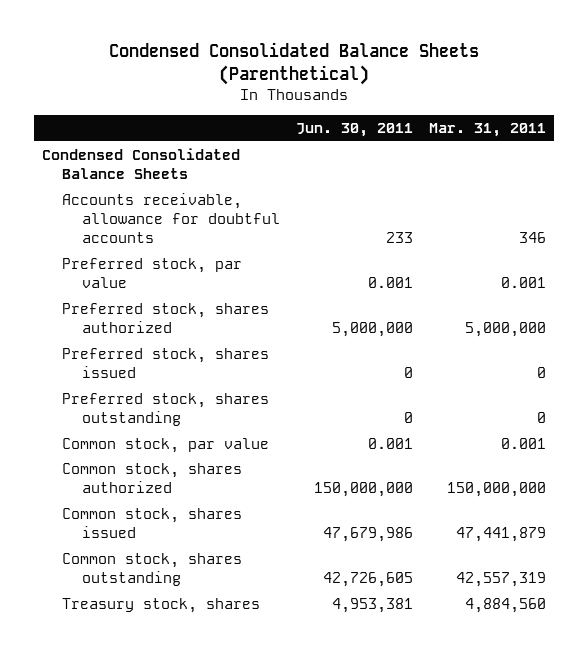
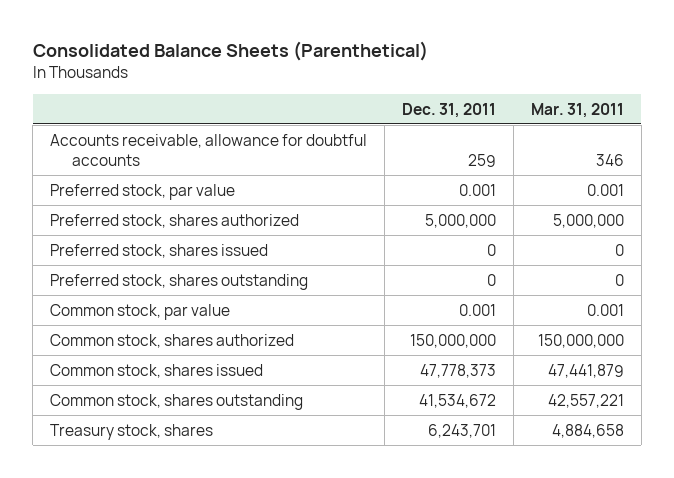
[108,42,479,86] Condensed Consolidated Balance Sheets (Parenthetical) -> [32,41,428,62] Consolidated Balance Sheets (Parenthetical)
[296,123,414,138] Jun. 30, 2011 -> none
none -> [401,102,496,118] Dec. 31, 2011
[41,147,240,180] Condensed Consolidated Balance Sheets -> none
[456,572,547,588] 42,557,319 -> [547,393,624,408] 42,557,221
[465,597,547,613] 4,884,560 -> [551,423,624,438] 4,884,658

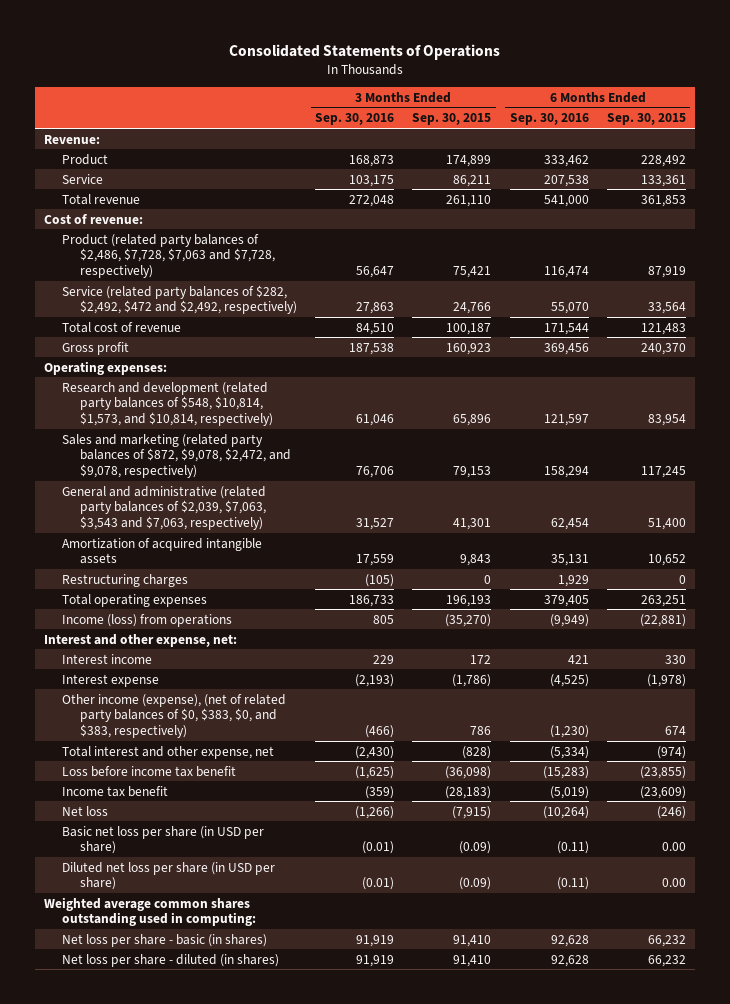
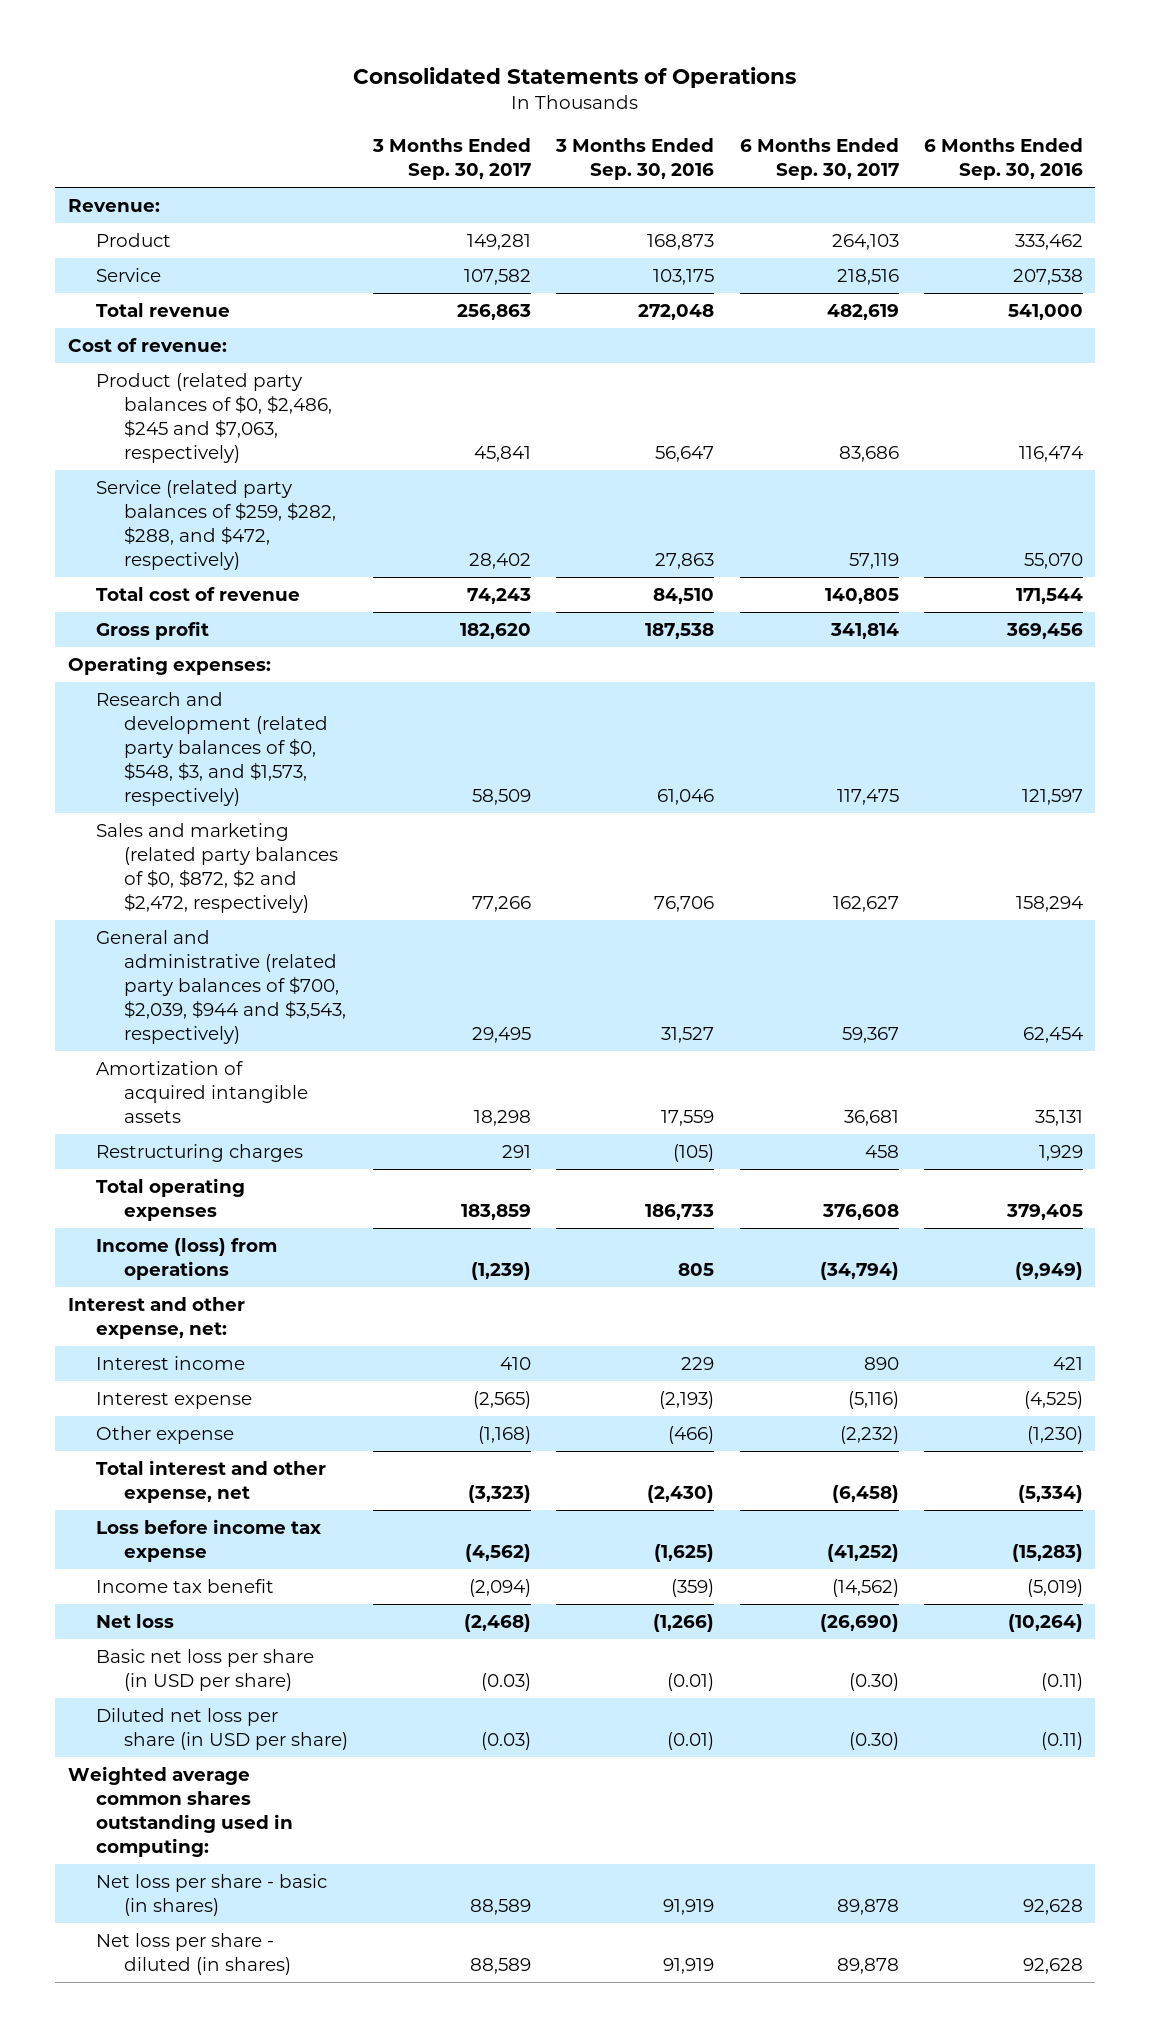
[412,113,492,126] Sep. 30, 2015 -> none
[606,113,686,126] Sep. 30, 2015 -> none
none -> [372,138,532,181] 3 Months Ended Sep. 30, 2017
none -> [739,138,899,181] 6 Months Ended Sep. 30, 2017
[62,233,276,278] Product (related party balances of $2,486, $7,728, $7,063 and $7,728, respectively) -> [95,373,333,463] Product (related party balances of $0, $2,486, $245 and $7,063, respectively)
[62,284,298,315] Service (related party balances of $282, $2,492, $472 and $2,492, respectively) -> [95,480,337,570] Service (related party balances of $259, $282, $288, and $472, respectively)
[62,381,274,426] Research and development (related party balances of $548, $10,814, $1,573, and $10,814, respectively) -> [95,692,329,806] Research and development (related party balances of $0, $548, $3, and $1,573, respectively)
[62,433,292,478] Sales and marketing (related party balances of $872, $9,078, $2,472, and $9,078, respectively) -> [95,823,339,913] Sales and marketing (related party balances of $0, $872, $2 and $2,472, respectively)
[62,485,267,530] General and administrative (related party balances of $2,039, $7,063, $3,543 and $7,063, respectively) -> [95,930,347,1044] General and administrative (related party balances of $700, $2,039, $944 and $3,543, respectively)
[62,693,287,738] Other income (expense), (net of related party balances of $0, $383, $0, and $383, respectively) -> [95,1426,234,1445] Other expense
[62,765,237,777] Loss before income tax benefit -> [95,1519,321,1563] Loss before income tax expense

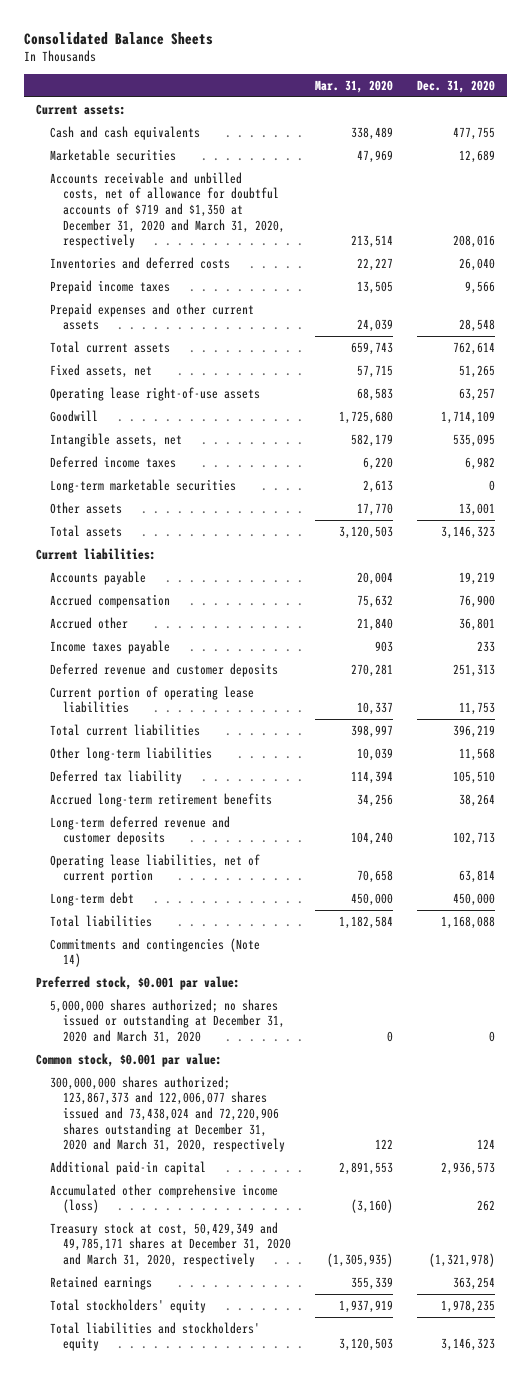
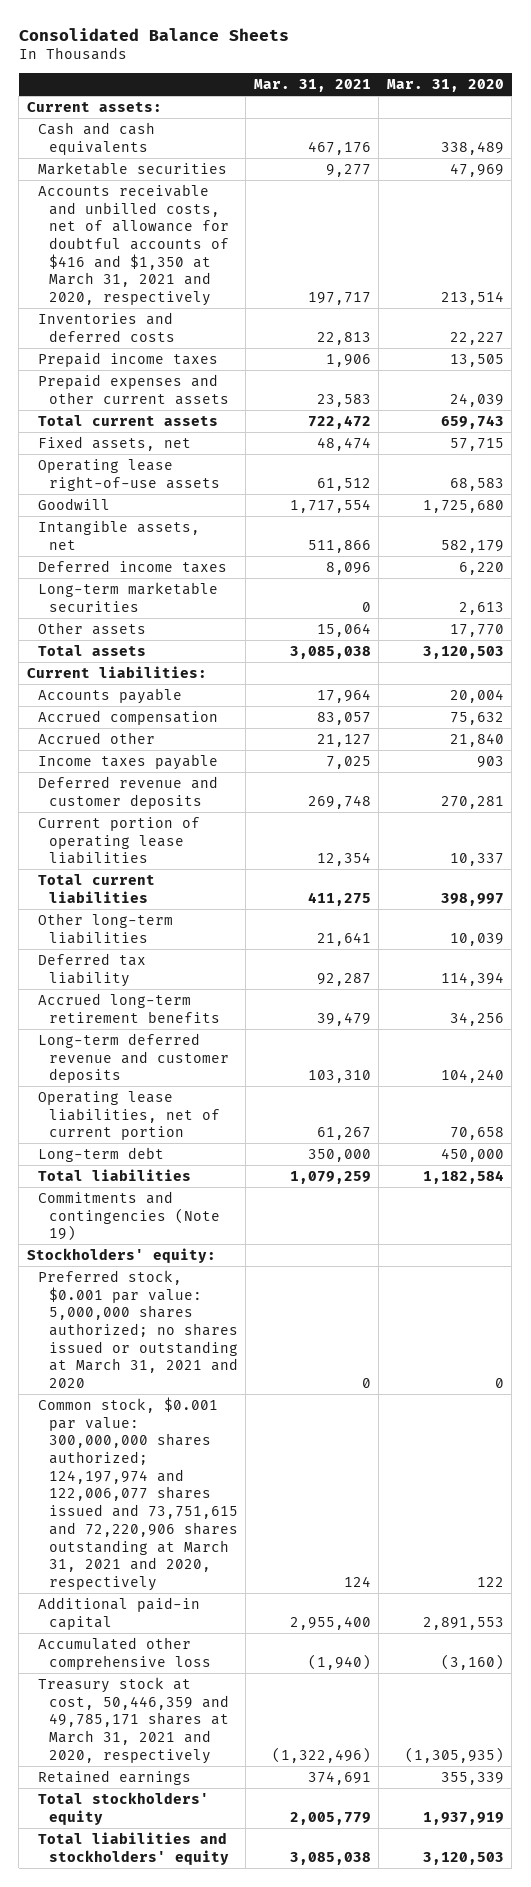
[416,80,495,94] Dec. 31, 2020 -> none
none -> [253,79,371,93] Mar. 31, 2021
[49,171,286,249] Accounts receivable and unbilled costs, net of allowance for doubtful accounts of $719 and $1,350 at December 31, 2020 and March 31, 2020, respectively -> [37,183,229,307] Accounts receivable and unbilled costs, net of allowance for doubtful accounts of $416 and $1,350 at March 31, 2021 and 2020, respectively
[35,975,240,990] Preferred stock, $0.001 par value: -> none
[35,1052,222,1067] Common stock, $0.001 par value: -> none
[49,937,260,968] Commitments and contingencies (Note 14) -> [37,1190,220,1242] Commitments and contingencies (Note 19)
none -> [26,1247,216,1263] Stockholders' equity:
[49,998,286,1045] 5,000,000 shares authorized; no shares issued or outstanding at December 31, 2020 and March 31, 2020 -> [37,1269,238,1389] Preferred stock, $0.001 par value: 5,000,000 shares authorized; no shares issued or outstanding at March 31, 2021 and 2020
[49,1075,286,1153] 300,000,000 shares authorized; 123,867,373 and 122,006,077 shares issued and 73,438,024 and 72,220,906 shares outstanding at December 31, 2020 and March 31, 2020, respectively -> [37,1396,238,1592] Common stock, $0.001 par value: 300,000,000 shares authorized; 124,197,974 and 122,006,077 shares issued and 73,751,615 and 72,220,906 shares outstanding at March 31, 2021 and 2020, respectively
[49,1183,278,1214] Accumulated other comprehensive income (loss) -> [37,1636,211,1670] Accumulated other comprehensive loss
[49,1221,292,1268] Treasury stock at cost, 50,429,349 and 49,785,171 shares at December 31, 2020 and March 31, 2020, respectively -> [37,1676,229,1764] Treasury stock at cost, 50,446,359 and 49,785,171 shares at March 31, 2021 and 2020, respectively

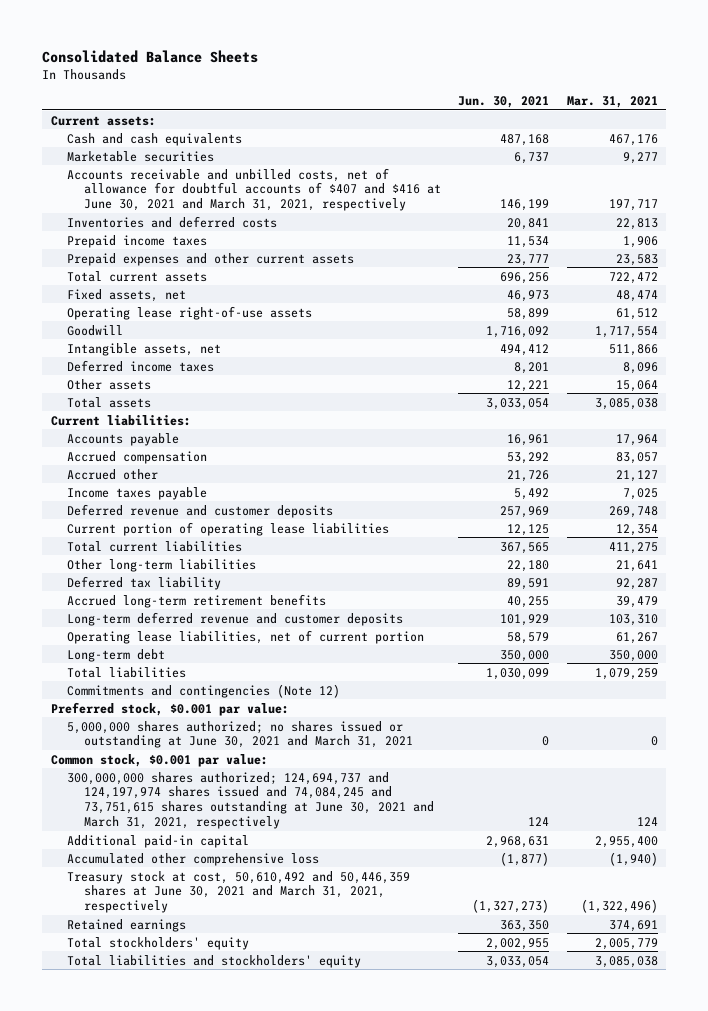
[386,79,504,93] Mar. 31, 2020 -> none
none -> [458,96,550,109] Jun. 30, 2021
[37,183,229,307] Accounts receivable and unbilled costs, net of allowance for doubtful accounts of $416 and $1,350 at March 31, 2021 and 2020, respectively -> [67,167,441,212] Accounts receivable and unbilled costs, net of allowance for doubtful accounts of $407 and $416 at June 30, 2021 and March 31, 2021, respectively
[37,581,218,612] Long-term marketable securities -> none
[26,1247,216,1263] Stockholders' equity: -> none
[37,1190,220,1242] Commitments and contingencies (Note 19) -> [67,683,341,698] Commitments and contingencies (Note 12)
none -> [50,701,289,716] Preferred stock, $0.001 par value:
[37,1269,238,1389] Preferred stock, $0.001 par value: 5,000,000 shares authorized; no shares issued or outstanding at March 31, 2021 and 2020 -> [67,720,413,749] 5,000,000 shares authorized; no shares issued or outstanding at June 30, 2021 and March 31, 2021
none -> [50,753,268,767] Common stock, $0.001 par value:
[37,1396,238,1592] Common stock, $0.001 par value: 300,000,000 shares authorized; 124,197,974 and 122,006,077 shares issued and 73,751,615 and 72,220,906 shares outstanding at March 31, 2021 and 2020, respectively -> [67,771,434,830] 300,000,000 shares authorized; 124,694,737 and 124,197,974 shares issued and 74,084,245 and 73,751,615 shares outstanding at June 30, 2021 and March 31, 2021, respectively
[37,1676,229,1764] Treasury stock at cost, 50,446,359 and 49,785,171 shares at March 31, 2021 and 2020, respectively -> [67,870,411,914] Treasury stock at cost, 50,610,492 and 50,446,359 shares at June 30, 2021 and March 31, 2021, respectively

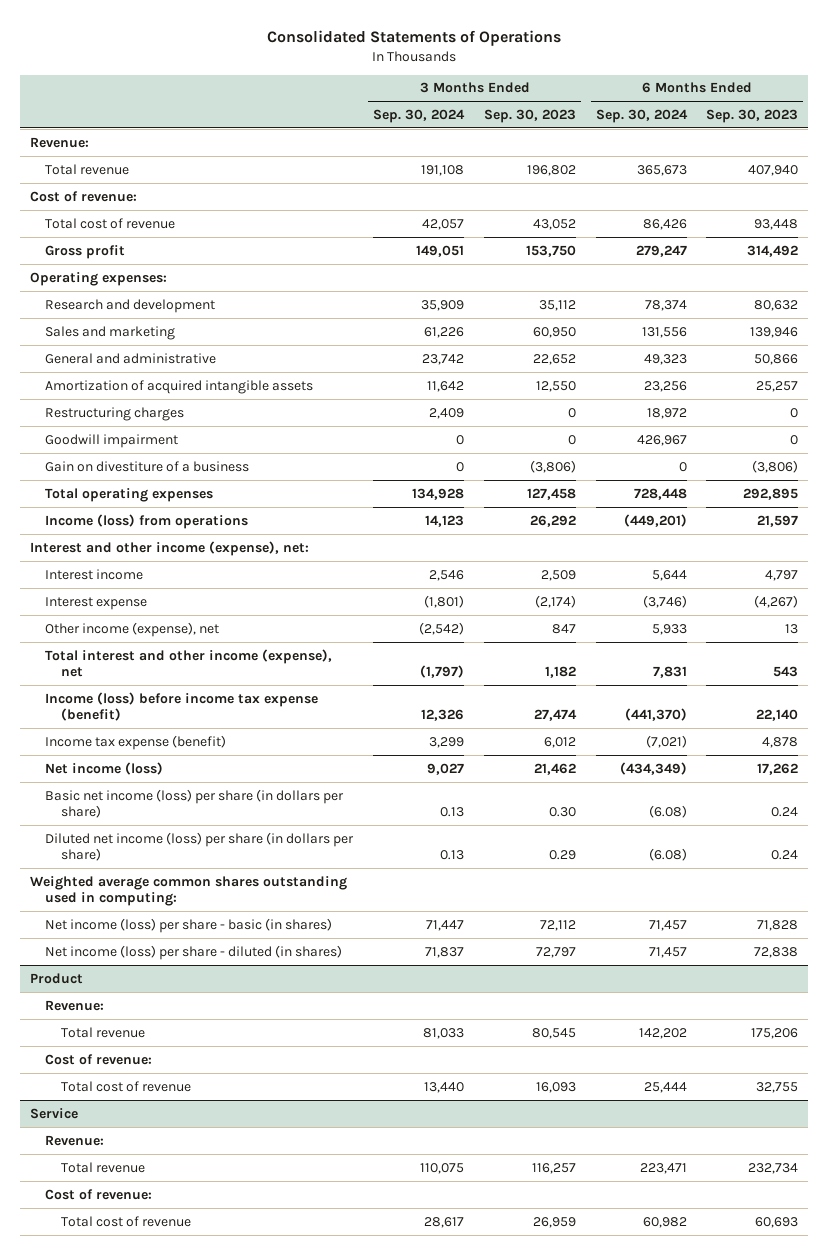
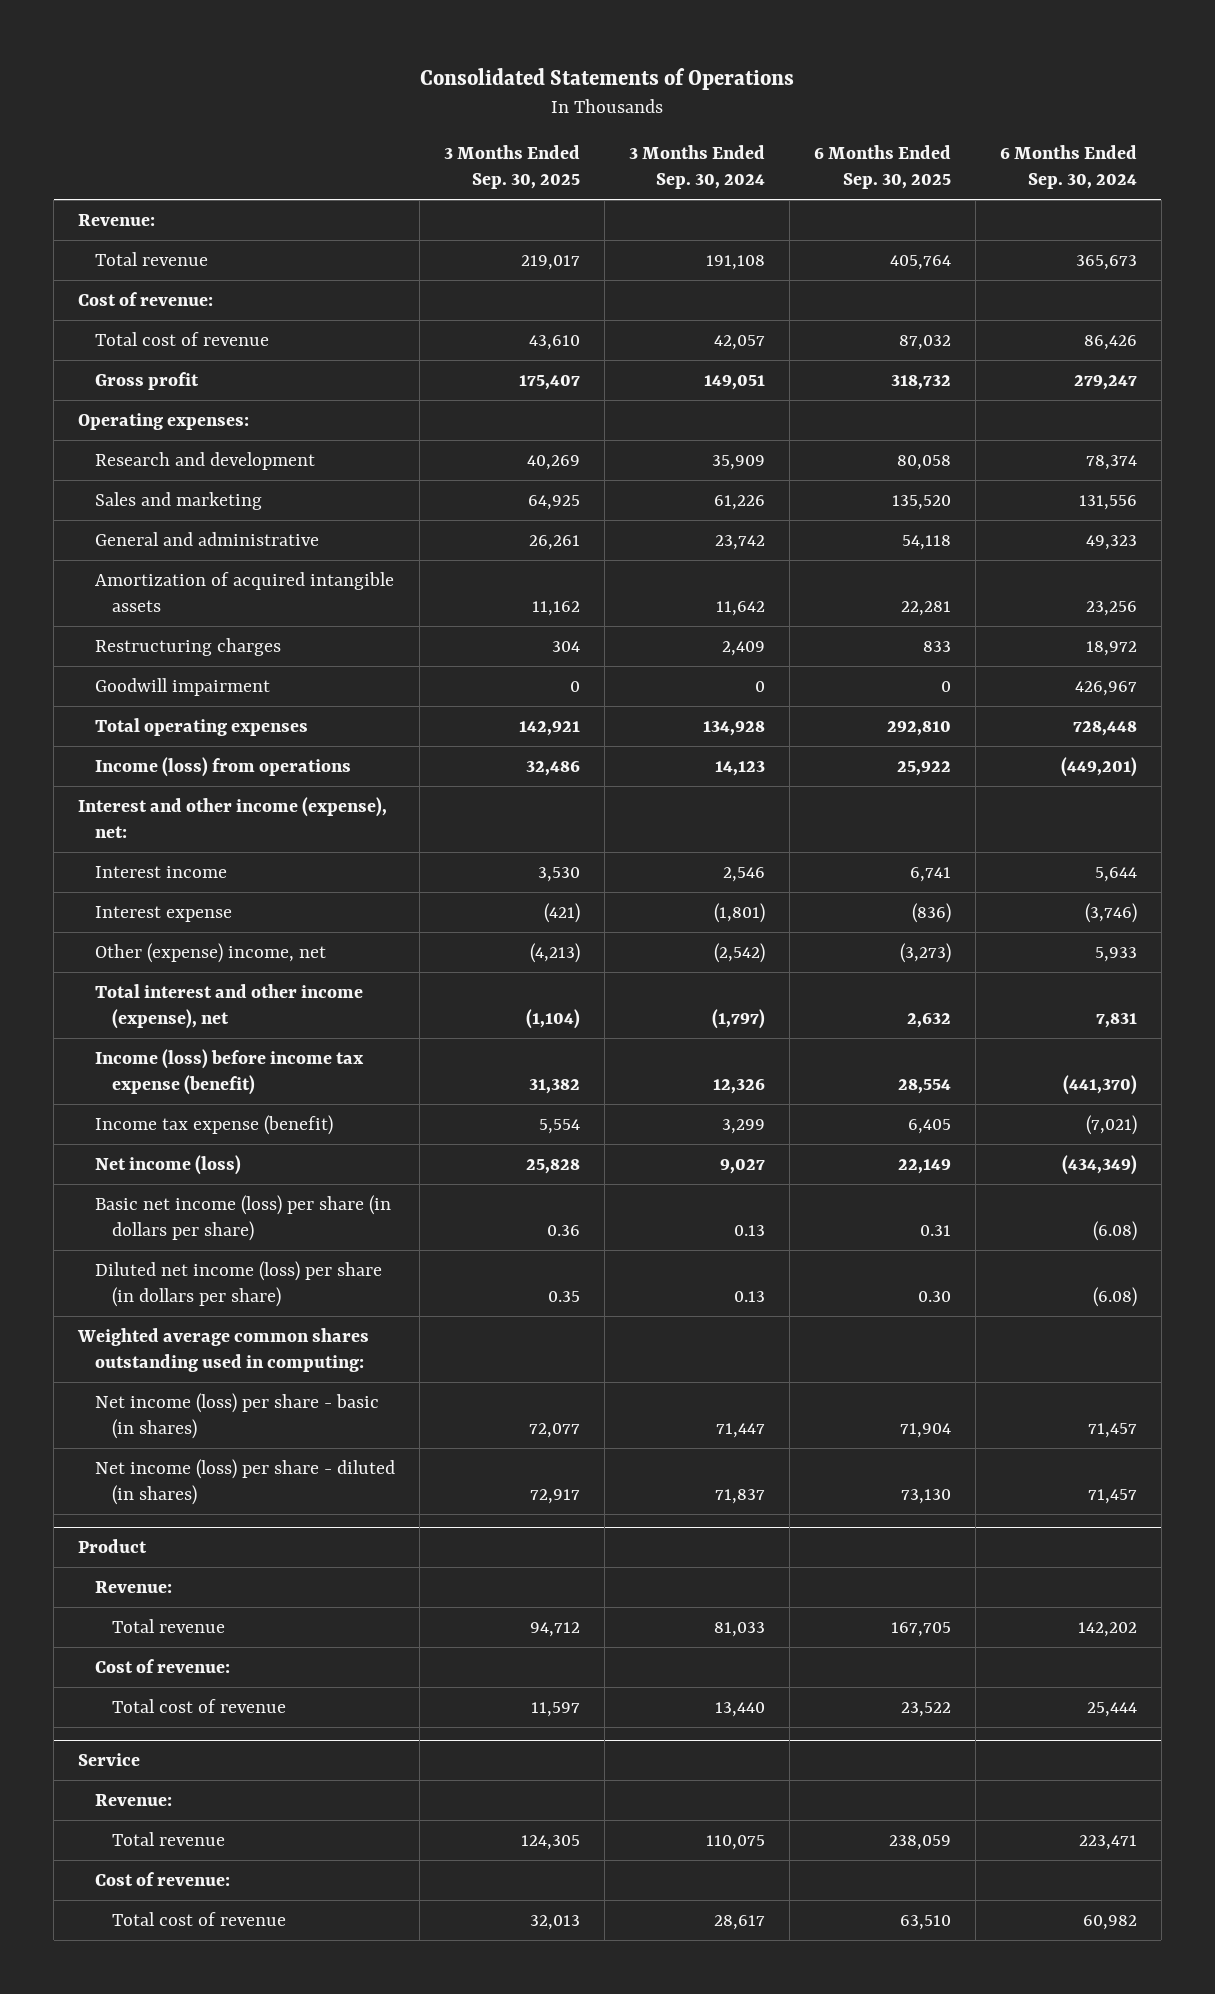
[483,108,576,123] Sep. 30, 2023 -> none
[706,108,799,123] Sep. 30, 2023 -> none
none -> [443,144,580,189] 3 Months Ended Sep. 30, 2025
none -> [813,144,951,189] 6 Months Ended Sep. 30, 2025
[45,460,250,472] Gain on divestiture of a business -> none
[45,621,220,637] Other income (expense), net -> [95,942,327,963] Other (expense) income, net

